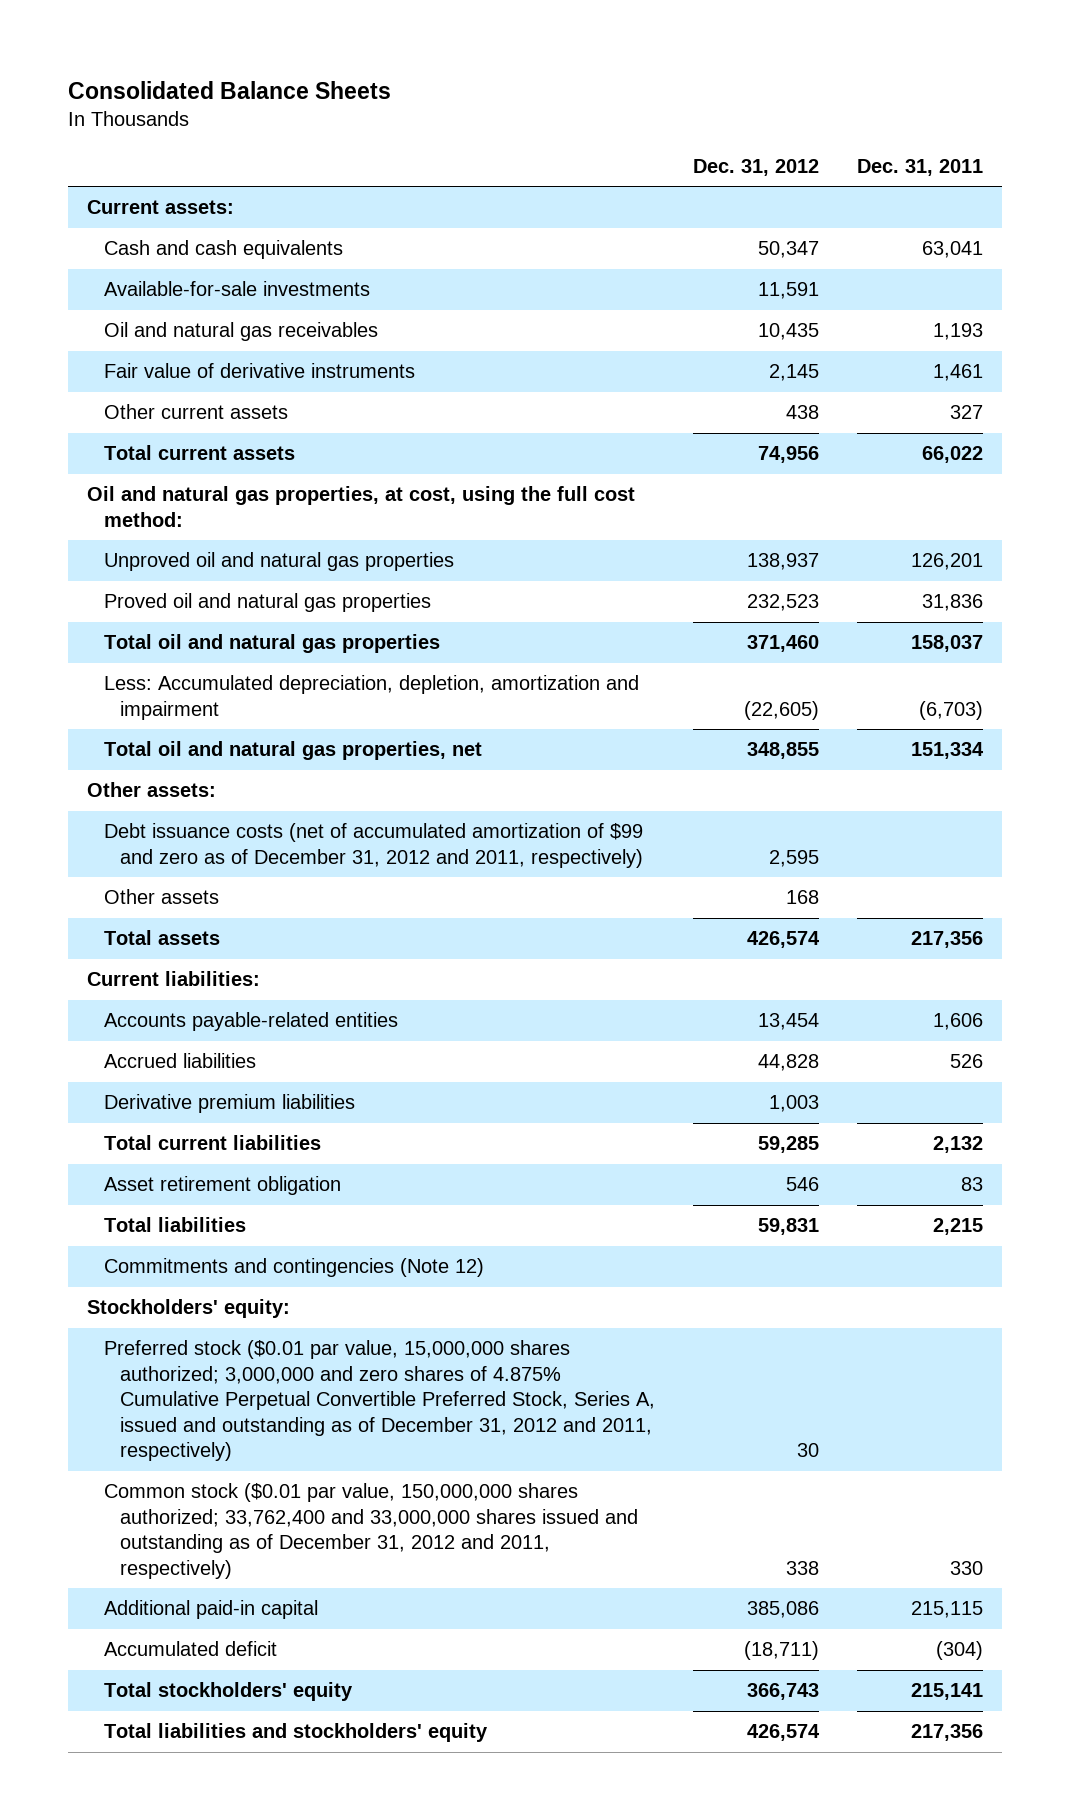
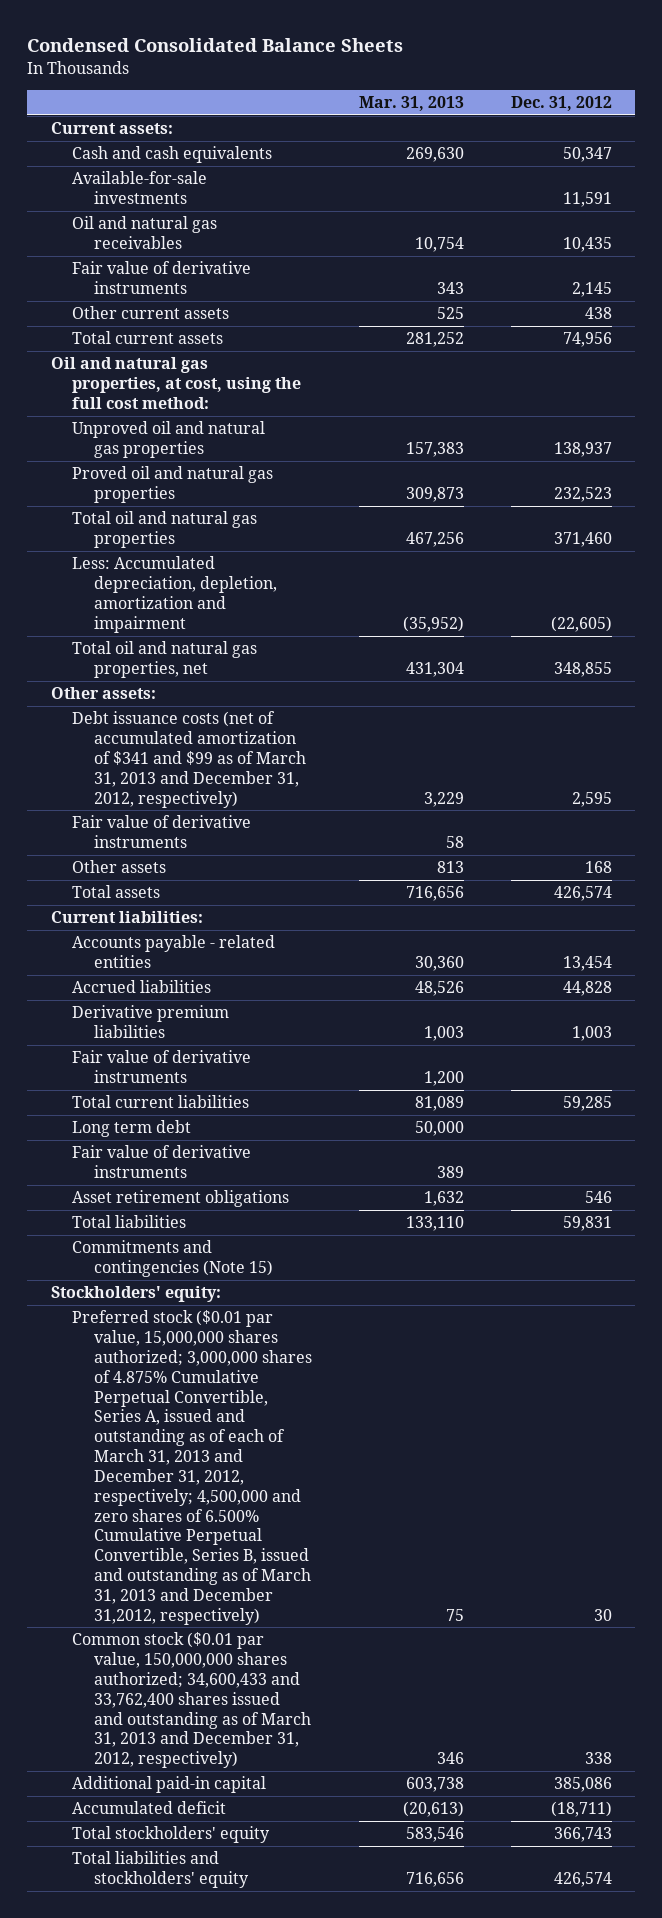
[68,81,392,100] Consolidated Balance Sheets -> [27,38,404,53] Condensed Consolidated Balance Sheets
[856,158,983,176] Dec. 31, 2011 -> none
none -> [359,96,465,112] Mar. 31, 2013
[103,823,643,868] Debt issuance costs (net of accumulated amortization of $99 and zero as of December 31, 2012 and 2011, respectively) -> [72,711,307,808] Debt issuance costs (net of accumulated amortization of $341 and $99 as of March 31, 2013 and December 31, 2012, respectively)
none -> [72,815,252,849] Fair value of derivative instruments
[103,1012,398,1032] Accounts payable-related entities -> [72,935,276,969] Accounts payable - related entities
none -> [72,1050,252,1084] Fair value of derivative instruments
none -> [72,1120,192,1138] Long term debt
none -> [72,1145,252,1179] Fair value of derivative instruments
[103,1176,341,1196] Asset retirement obligation -> [72,1190,290,1208] Asset retirement obligations
[103,1258,484,1278] Commitments and contingencies (Note 12) -> [72,1240,274,1278] Commitments and contingencies (Note 15)
[103,1340,655,1462] Preferred stock ($0.01 par value, 15,000,000 shares authorized; 3,000,000 and zero shares of 4.875% Cumulative Perpetual Convertible Preferred Stock, Series A, issued and outstanding as of December 31, 2012 and 2011, respectively) -> [72,1310,313,1625] Preferred stock ($0.01 par value, 15,000,000 shares authorized; 3,000,000 shares of 4.875% Cumulative Perpetual Convertible, Series A, issued and outstanding as of each of March 31, 2013 and December 31, 2012, respectively; 4,500,000 and zero shares of 6.500% Cumulative Perpetual Convertible, Series B, issued and outstanding as of March 31, 2013 and December 31,2012, respectively)
[103,1483,638,1579] Common stock ($0.01 par value, 150,000,000 shares authorized; 33,762,400 and 33,000,000 shares issued and outstanding as of December 31, 2012 and 2011, respectively) -> [72,1632,312,1769] Common stock ($0.01 par value, 150,000,000 shares authorized; 34,600,433 and 33,762,400 shares issued and outstanding as of March 31, 2013 and December 31, 2012, respectively)

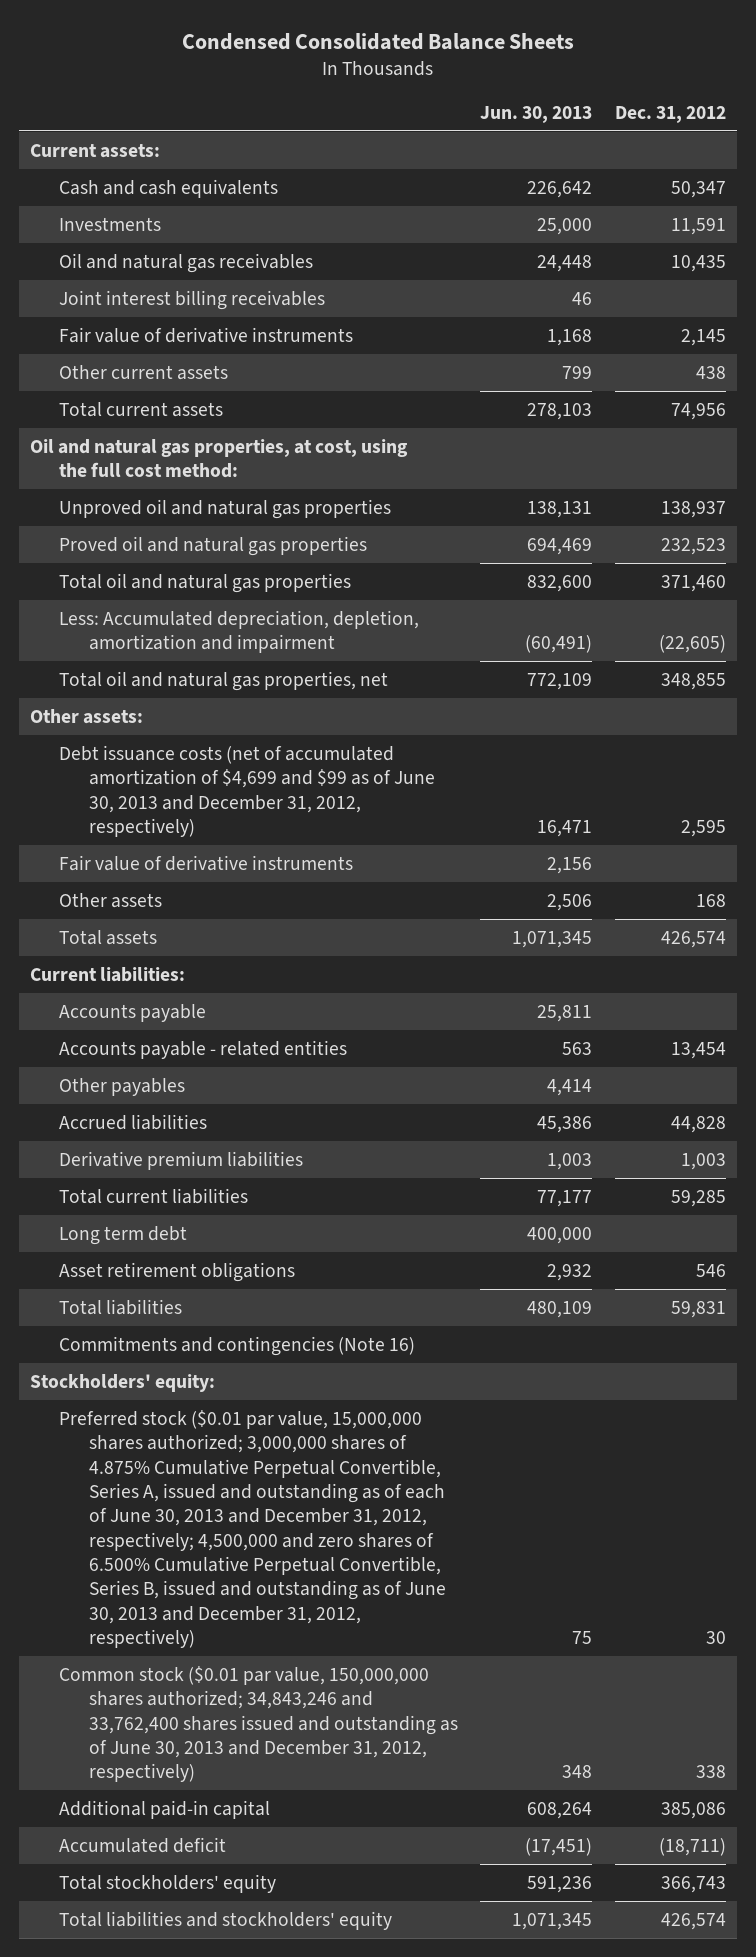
[359,96,465,112] Mar. 31, 2013 -> none
none -> [480,105,593,123] Jun. 30, 2013
[72,171,208,205] Available-for-sale investments -> [59,216,162,231] Investments
none -> [59,289,326,310] Joint interest billing receivables
[72,711,307,808] Debt issuance costs (net of accumulated amortization of $341 and $99 as of March 31, 2013 and December 31, 2012, respectively) -> [59,744,435,837] Debt issuance costs (net of accumulated amortization of $4,699 and $99 as of June 30, 2013 and December 31, 2012, respectively)
none -> [59,1003,207,1022] Accounts payable
none -> [59,1077,186,1096] Other payables
[72,1050,252,1084] Fair value of derivative instruments -> none
[72,1145,252,1179] Fair value of derivative instruments -> none
[72,1240,274,1278] Commitments and contingencies (Note 15) -> [59,1335,416,1356] Commitments and contingencies (Note 16)
[72,1310,313,1625] Preferred stock ($0.01 par value, 15,000,000 shares authorized; 3,000,000 shares of 4.875% Cumulative Perpetual Convertible, Series A, issued and outstanding as of each of March 31, 2013 and December 31, 2012, respectively; 4,500,000 and zero shares of 6.500% Cumulative Perpetual Convertible, Series B, issued and outstanding as of March 31, 2013 and December 31,2012, respectively) -> [59,1409,446,1649] Preferred stock ($0.01 par value, 15,000,000 shares authorized; 3,000,000 shares of 4.875% Cumulative Perpetual Convertible, Series A, issued and outstanding as of each of June 30, 2013 and December 31, 2012, respectively; 4,500,000 and zero shares of 6.500% Cumulative Perpetual Convertible, Series B, issued and outstanding as of June 30, 2013 and December 31, 2012, respectively)
[72,1632,312,1769] Common stock ($0.01 par value, 150,000,000 shares authorized; 34,600,433 and 33,762,400 shares issued and outstanding as of March 31, 2013 and December 31, 2012, respectively) -> [59,1665,458,1783] Common stock ($0.01 par value, 150,000,000 shares authorized; 34,843,246 and 33,762,400 shares issued and outstanding as of June 30, 2013 and December 31, 2012, respectively)

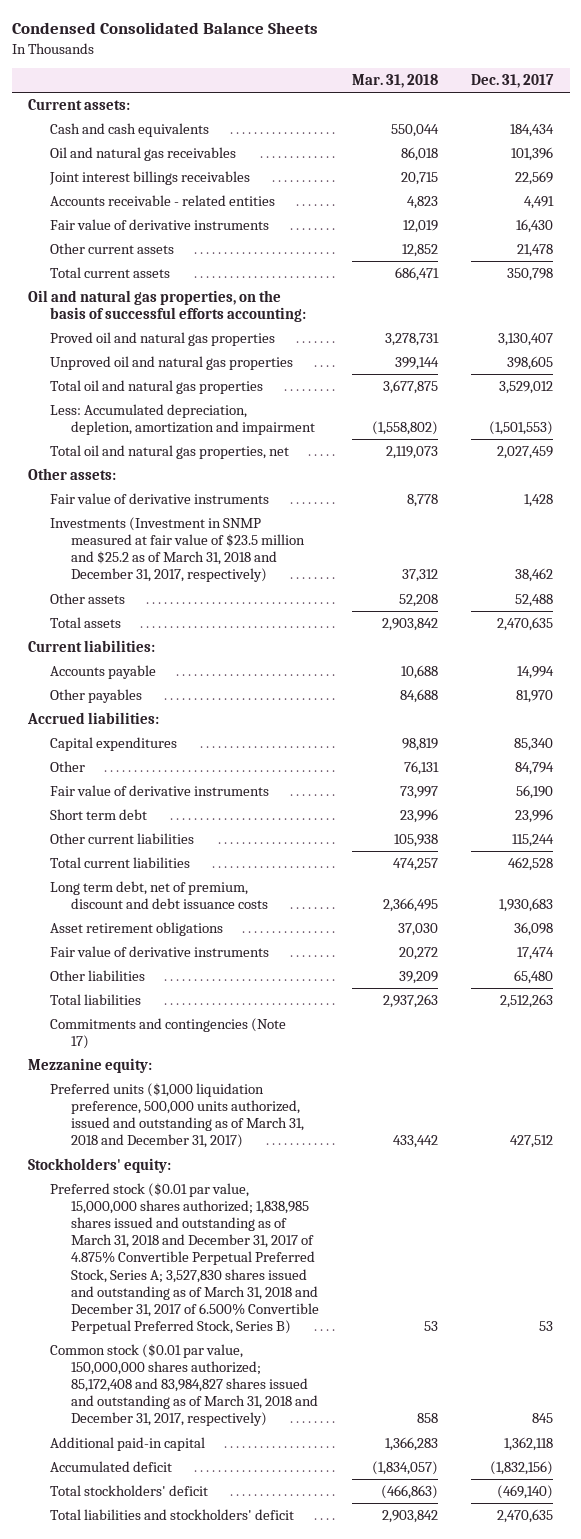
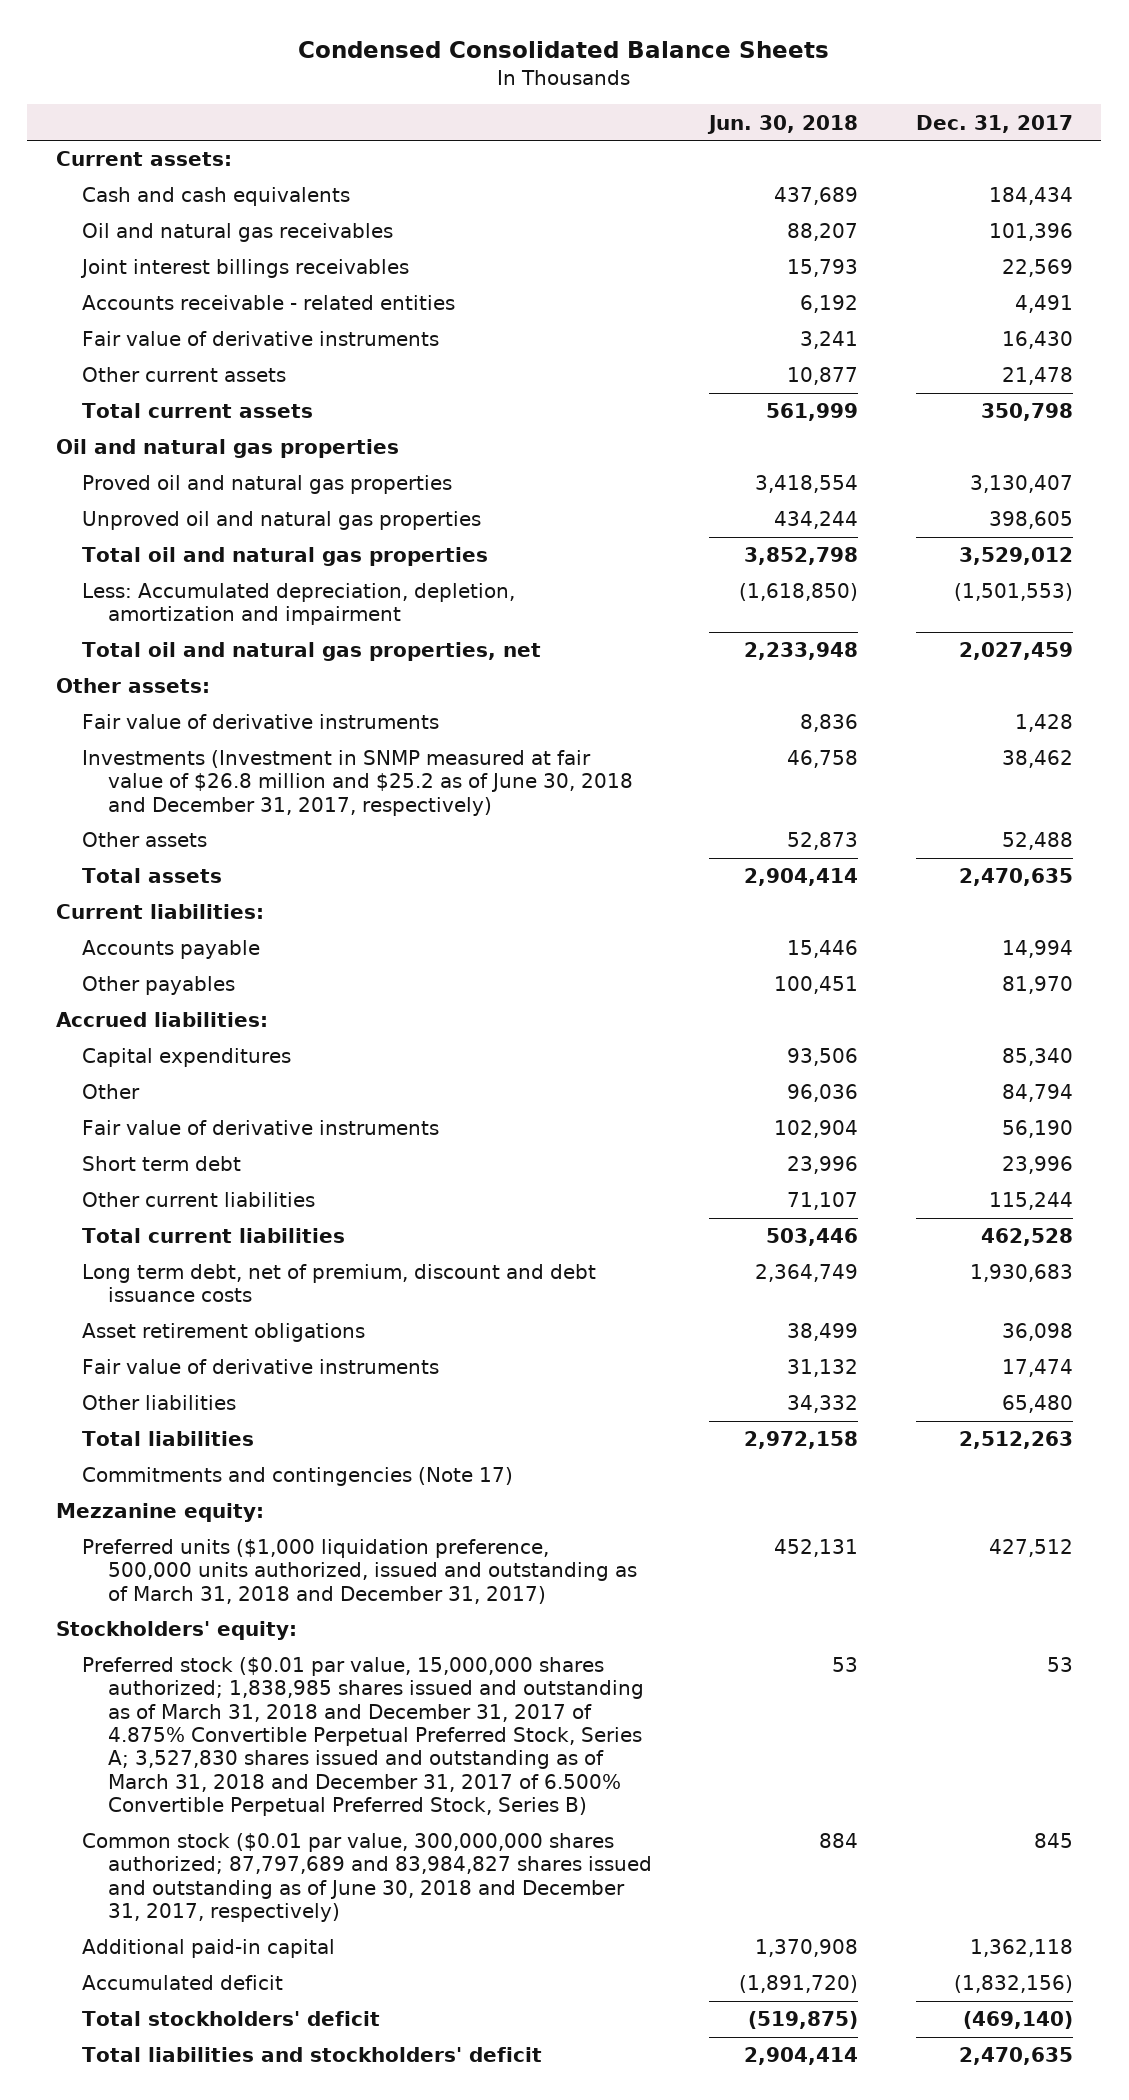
[351,74,438,89] Mar. 31, 2018 -> none
none -> [707,114,859,134] Jun. 30, 2018
[28,289,306,323] Oil and natural gas properties, on the basis of successful efforts accounting: -> [55,439,399,459] Oil and natural gas properties
[49,516,305,583] Investments (Investment in SNMP measured at fair value of $23.5 million and $25.2 as of March 31, 2018 and December 31, 2017, respectively) -> [81,750,633,816] Investments (Investment in SNMP measured at fair value of $26.8 million and $25.2 as of June 30, 2018 and December 31, 2017, respectively)
[49,1343,318,1427] Common stock ($0.01 par value, 150,000,000 shares authorized; 85,172,408 and 83,984,827 shares issued and outstanding as of March 31, 2018 and December 31, 2017, respectively) -> [81,1833,652,1923] Common stock ($0.01 par value, 300,000,000 shares authorized; 87,797,689 and 83,984,827 shares issued and outstanding as of June 30, 2018 and December 31, 2017, respectively)

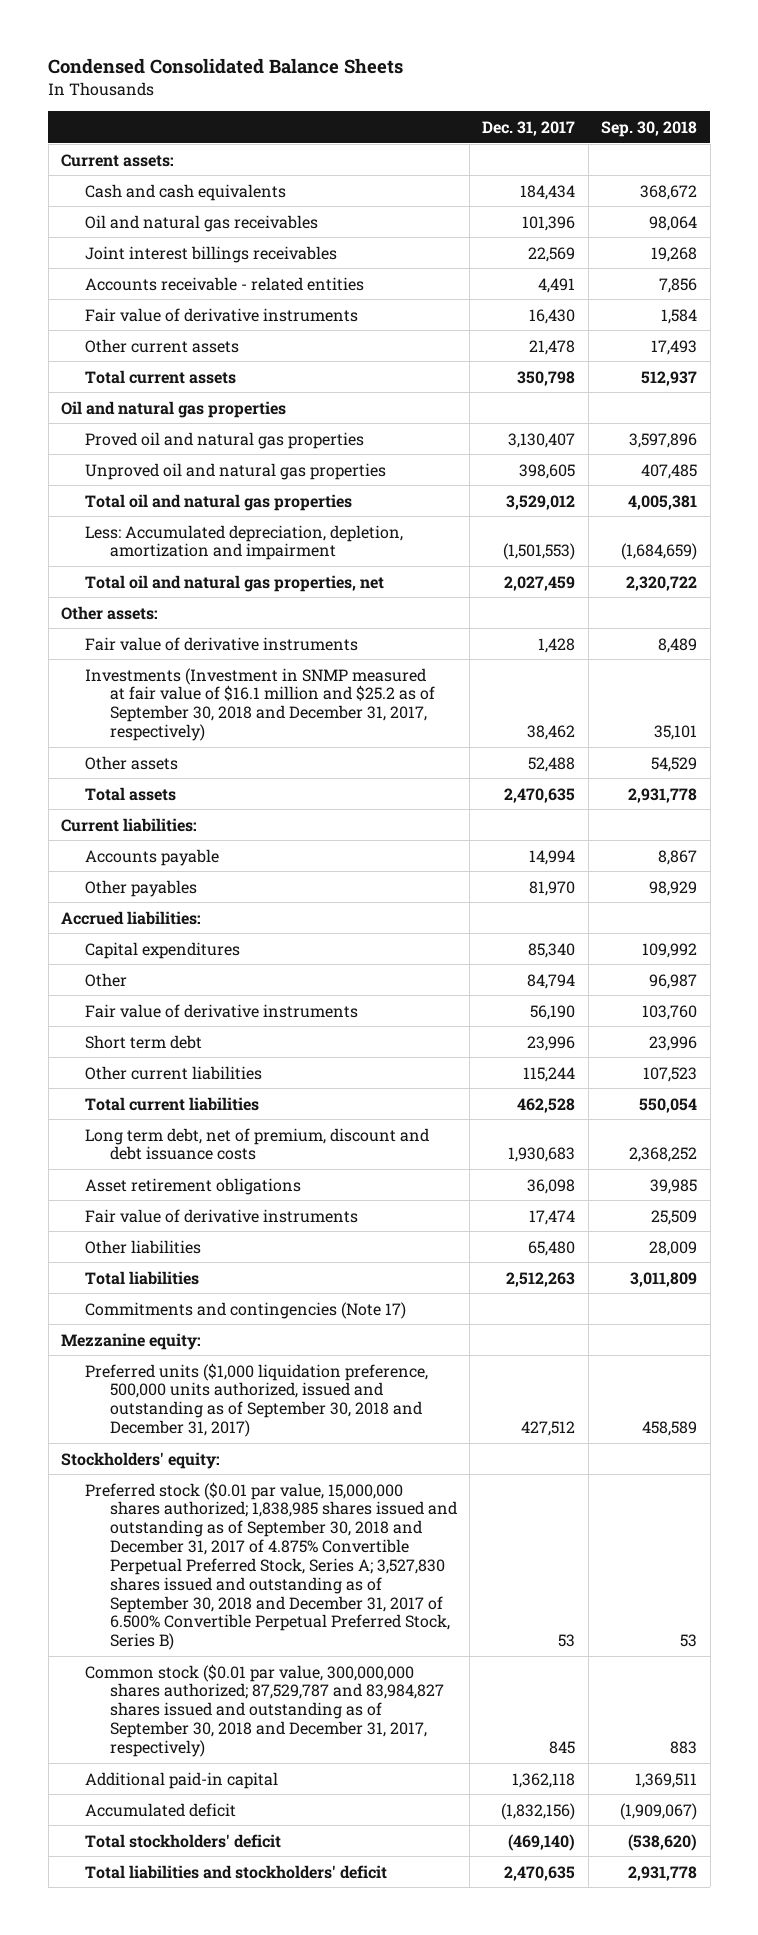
[707,114,859,134] Jun. 30, 2018 -> none
none -> [601,120,698,137] Sep. 30, 2018
[81,750,633,816] Investments (Investment in SNMP measured at fair value of $26.8 million and $25.2 as of June 30, 2018 and December 31, 2017, respectively) -> [85,667,435,742] Investments (Investment in SNMP measured at fair value of $16.1 million and $25.2 as of September 30, 2018 and December 31, 2017, respectively)
[81,1539,637,1604] Preferred units ($1,000 liquidation preference, 500,000 units authorized, issued and outstanding as of March 31, 2018 and December 31, 2017) -> [85,1362,429,1438] Preferred units ($1,000 liquidation preference, 500,000 units authorized, issued and outstanding as of September 30, 2018 and December 31, 2017)
[81,1657,644,1816] Preferred stock ($0.01 par value, 15,000,000 shares authorized; 1,838,985 shares issued and outstanding as of March 31, 2018 and December 31, 2017 of 4.875% Convertible Perpetual Preferred Stock, Series A; 3,527,830 shares issued and outstanding as of March 31, 2018 and December 31, 2017 of 6.500% Convertible Perpetual Preferred Stock, Series B) -> [85,1481,457,1651] Preferred stock ($0.01 par value, 15,000,000 shares authorized; 1,838,985 shares issued and outstanding as of September 30, 2018 and December 31, 2017 of 4.875% Convertible Perpetual Preferred Stock, Series A; 3,527,830 shares issued and outstanding as of September 30, 2018 and December 31, 2017 of 6.500% Convertible Perpetual Preferred Stock, Series B)
[81,1833,652,1923] Common stock ($0.01 par value, 300,000,000 shares authorized; 87,797,689 and 83,984,827 shares issued and outstanding as of June 30, 2018 and December 31, 2017, respectively) -> [85,1663,444,1757] Common stock ($0.01 par value, 300,000,000 shares authorized; 87,529,787 and 83,984,827 shares issued and outstanding as of September 30, 2018 and December 31, 2017, respectively)

